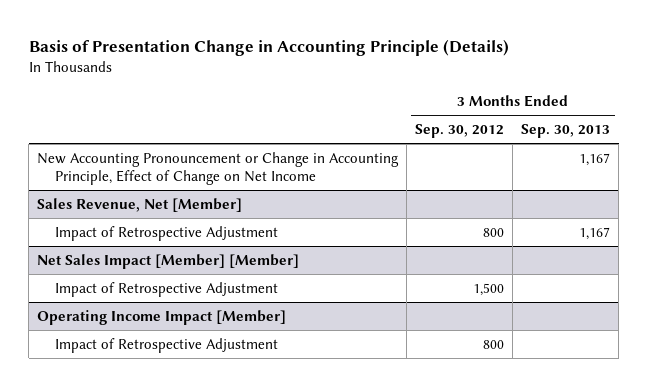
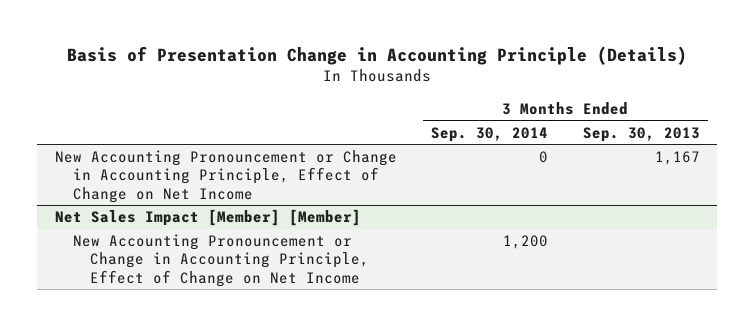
[415,123,505,138] Sep. 30, 2012 -> none
none -> [431,126,549,142] Sep. 30, 2014
[37,197,243,212] Sales Revenue, Net [Member] -> none
[54,225,278,241] Impact of Retrospective Adjustment -> none
[54,281,278,297] Impact of Retrospective Adjustment -> none
[37,309,287,325] Operating Income Impact [Member] -> none
[54,337,278,353] Impact of Retrospective Adjustment -> none
none -> [72,234,370,287] New Accounting Pronouncement or Change in Accounting Principle, Effect of Change on Net Income

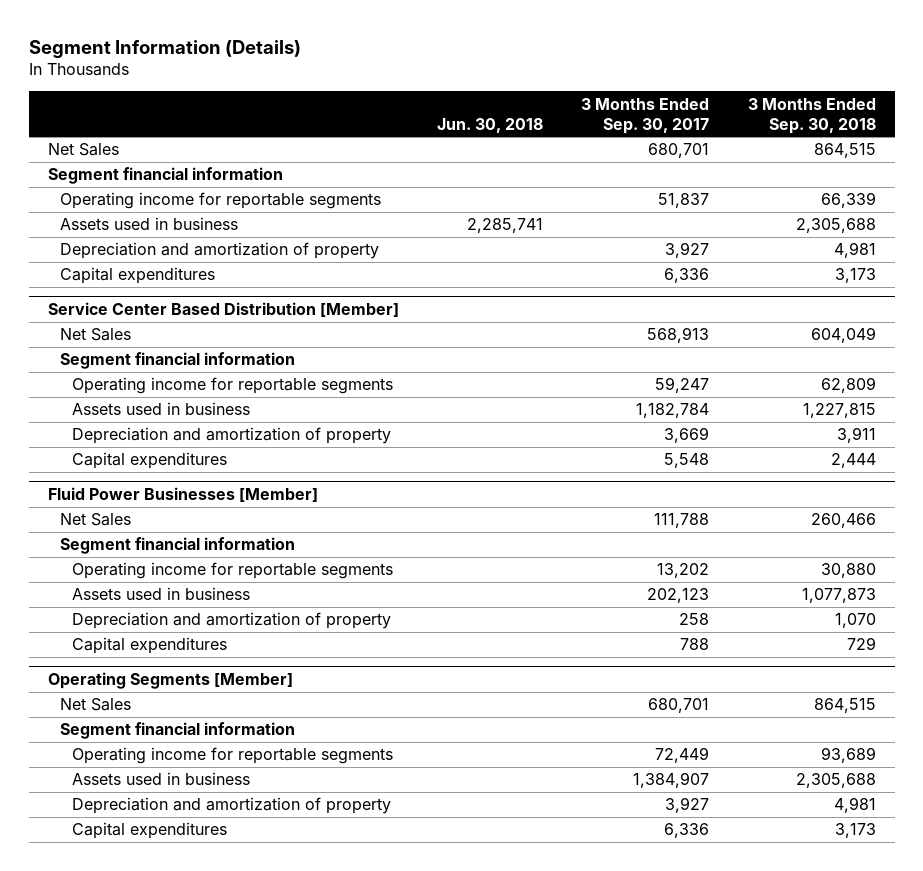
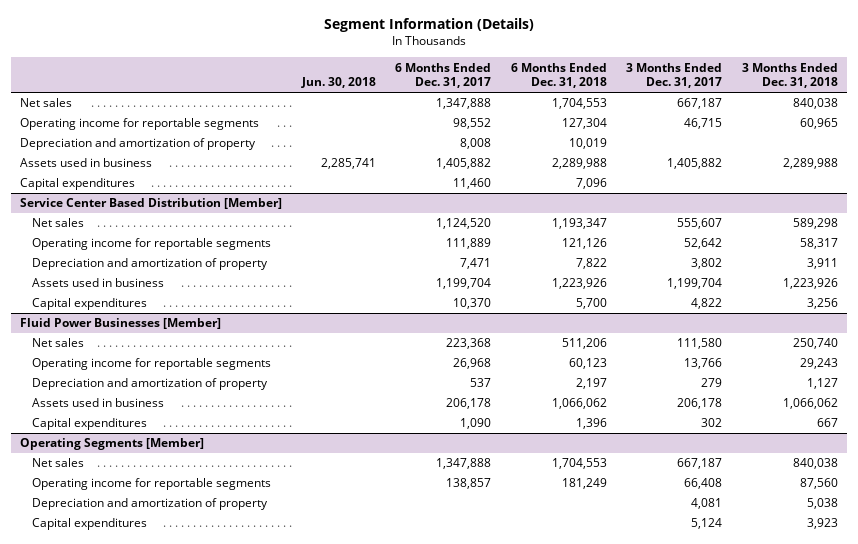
[581,97,710,134] 3 Months Ended Sep. 30, 2017 -> none
[747,97,876,134] 3 Months Ended Sep. 30, 2018 -> none
none -> [395,62,492,89] 6 Months Ended Dec. 31, 2017
none -> [510,62,607,89] 6 Months Ended Dec. 31, 2018
none -> [626,62,723,89] 3 Months Ended Dec. 31, 2017
none -> [741,62,838,89] 3 Months Ended Dec. 31, 2018
[47,167,283,185] Segment financial information -> none
[47,143,119,157] Net Sales -> [20,98,73,108] Net sales
[59,217,238,231] Assets used in business -> [20,158,153,168] Assets used in business
[59,352,295,370] Segment financial information -> none
[59,328,131,342] Net Sales -> [32,218,85,228] Net sales
[71,402,250,416] Assets used in business -> [32,278,165,288] Assets used in business
[59,537,295,555] Segment financial information -> none
[59,513,131,527] Net Sales -> [32,338,85,348] Net sales
[71,587,250,601] Assets used in business -> [32,398,165,408] Assets used in business
[59,722,295,740] Segment financial information -> none
[59,698,131,712] Net Sales -> [32,458,85,468] Net sales
[71,772,250,786] Assets used in business -> none

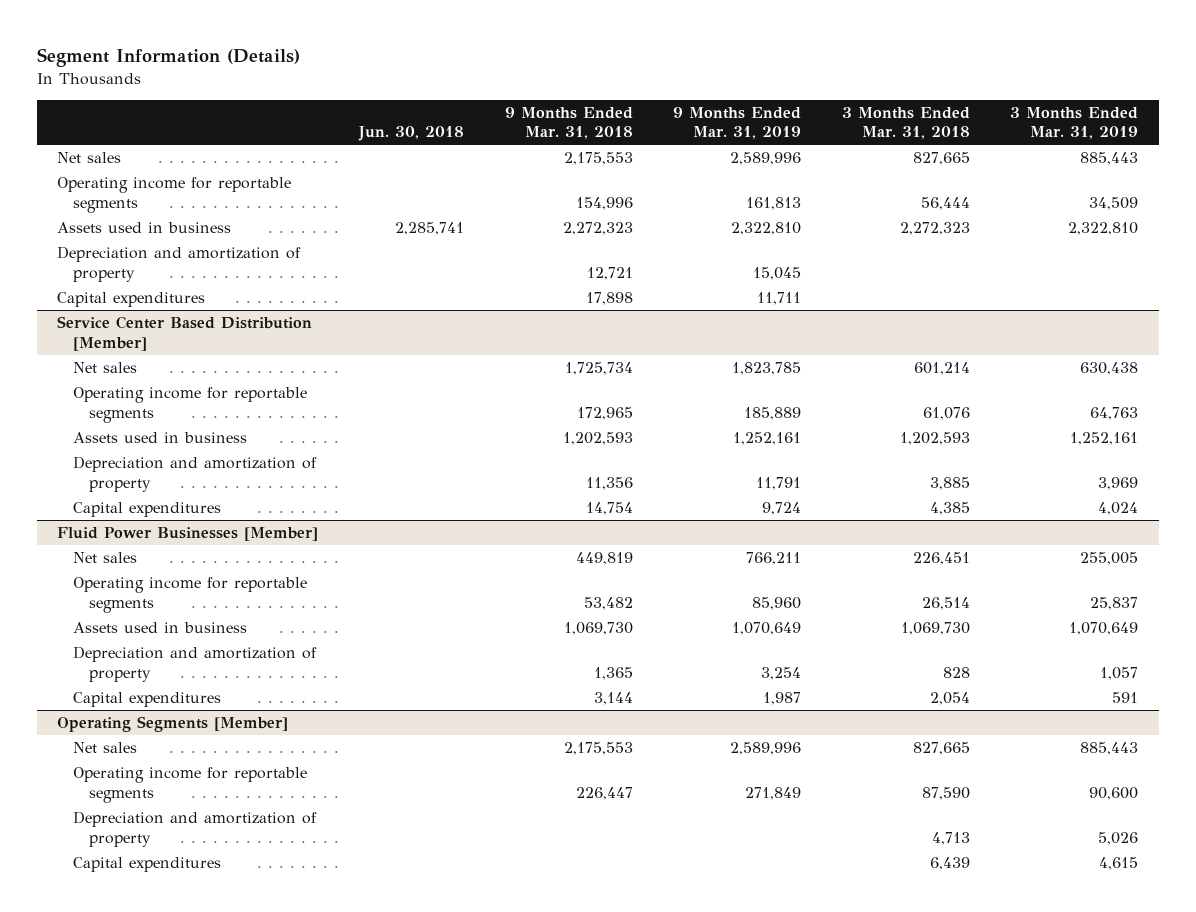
[395,62,492,89] 6 Months Ended Dec. 31, 2017 -> none
[510,62,607,89] 6 Months Ended Dec. 31, 2018 -> none
[626,62,723,89] 3 Months Ended Dec. 31, 2017 -> none
[741,62,838,89] 3 Months Ended Dec. 31, 2018 -> none
none -> [504,106,633,140] 9 Months Ended Mar. 31, 2018
none -> [673,106,802,140] 9 Months Ended Mar. 31, 2019
none -> [841,106,970,140] 3 Months Ended Mar. 31, 2018
none -> [1010,106,1139,140] 3 Months Ended Mar. 31, 2019
[20,138,257,151] Depreciation and amortization of property -> [57,246,302,282] Depreciation and amortization of property
[32,258,269,271] Depreciation and amortization of property -> [72,456,317,492] Depreciation and amortization of property
[32,378,269,391] Depreciation and amortization of property -> [72,646,317,682] Depreciation and amortization of property

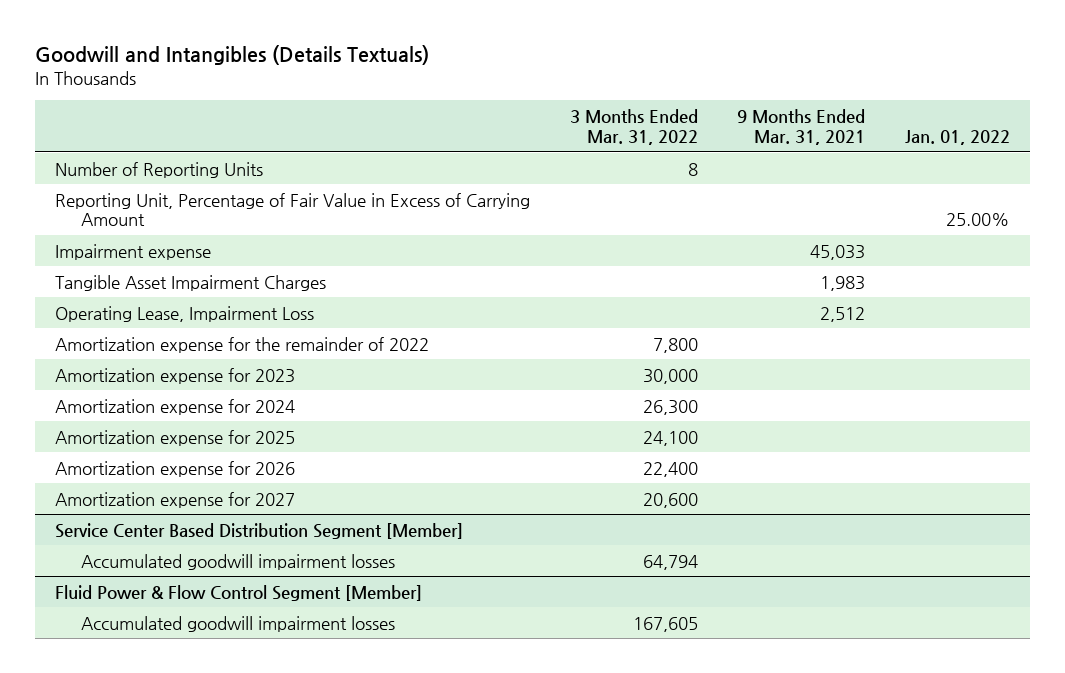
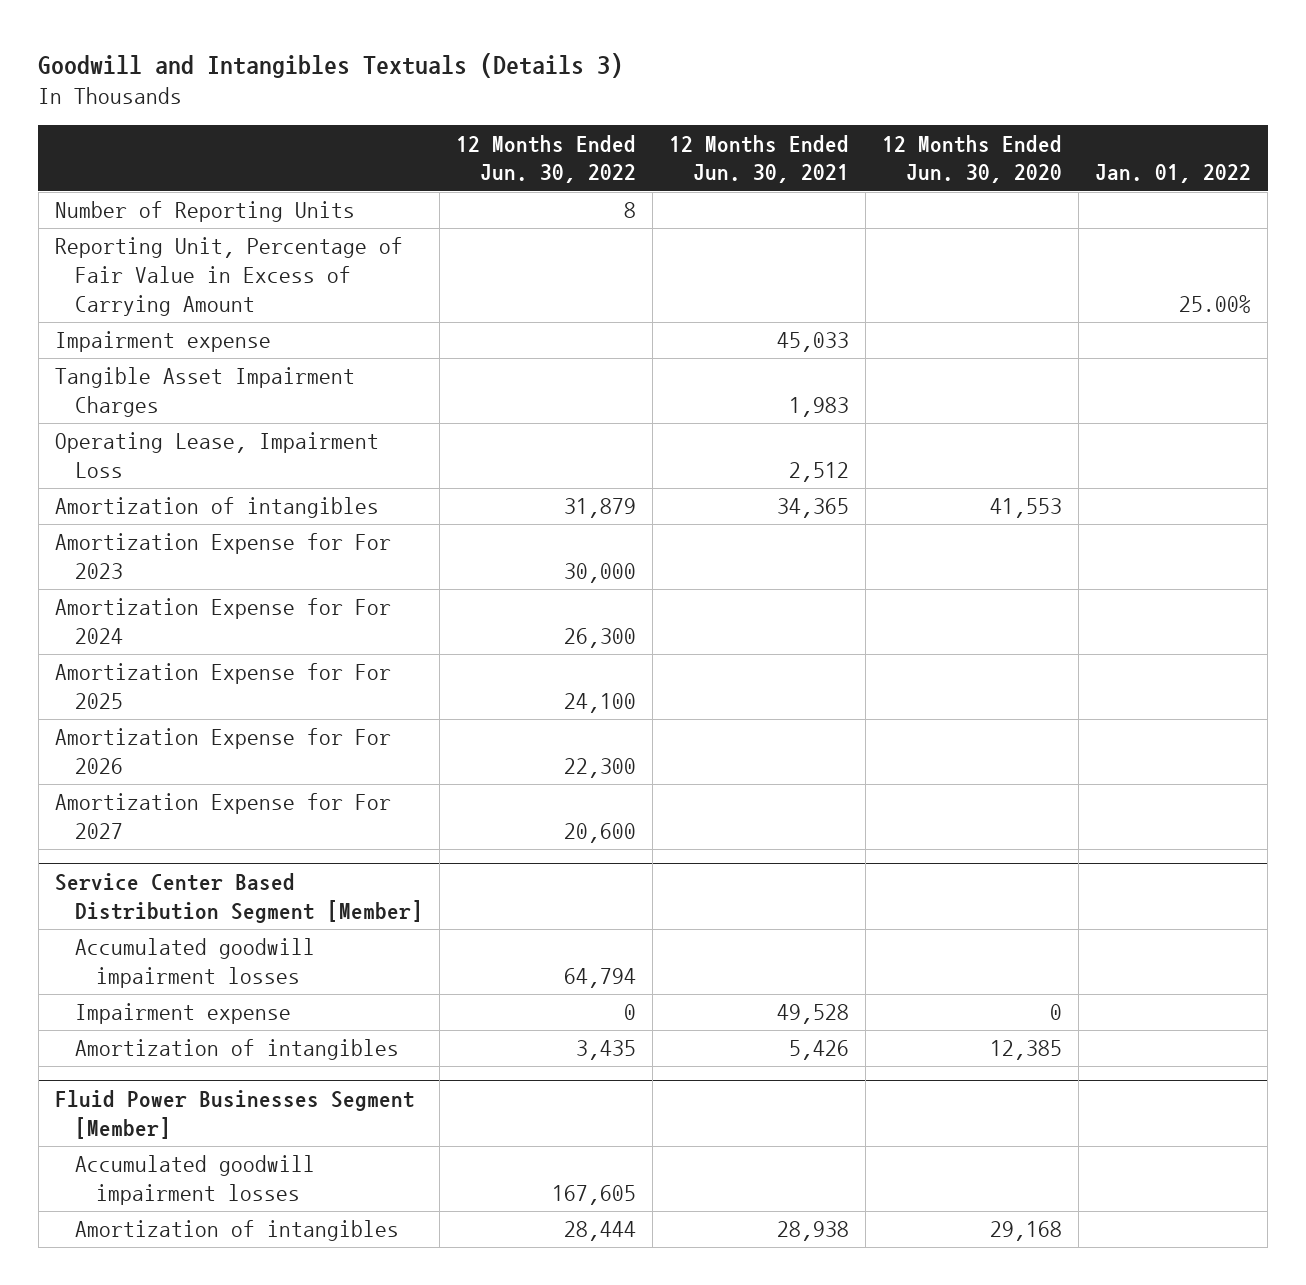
[35,45,430,66] Goodwill and Intangibles (Details Textuals) -> [38,52,624,78] Goodwill and Intangibles Textuals (Details 3)
[569,108,698,145] 3 Months Ended Mar. 31, 2022 -> none
[737,108,866,145] 9 Months Ended Mar. 31, 2021 -> none
none -> [456,134,637,184] 12 Months Ended Jun. 30, 2022
none -> [669,134,850,184] 12 Months Ended Jun. 30, 2021
none -> [882,134,1063,184] 12 Months Ended Jun. 30, 2020
[54,336,429,353] Amortization expense for the remainder of 2022 -> none
none -> [54,497,379,519] Amortization of intangibles
[54,367,295,384] Amortization expense for 2023 -> [54,533,391,580] Amortization Expense for For 2023
[54,398,295,415] Amortization expense for 2024 -> [54,598,391,645] Amortization Expense for For 2024
[54,429,295,446] Amortization expense for 2025 -> [54,663,391,710] Amortization Expense for For 2025
[54,460,295,477] Amortization expense for 2026 -> [54,728,391,775] Amortization Expense for For 2026
[54,491,295,508] Amortization expense for 2027 -> [54,793,391,840] Amortization Expense for For 2027
none -> [75,1003,292,1025] Impairment expense
none -> [75,1039,400,1061] Amortization of intangibles
[54,584,422,601] Fluid Power & Flow Control Segment [Member] -> [54,1089,415,1139] Fluid Power Businesses Segment [Member]
none -> [75,1220,400,1242] Amortization of intangibles

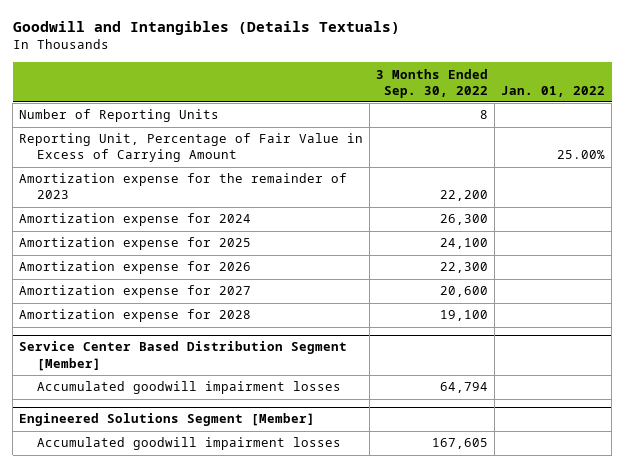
[38,52,624,78] Goodwill and Intangibles Textuals (Details 3) -> [12,21,400,36] Goodwill and Intangibles (Details Textuals)
[456,134,637,184] 12 Months Ended Jun. 30, 2022 -> none
[669,134,850,184] 12 Months Ended Jun. 30, 2021 -> none
[882,134,1063,184] 12 Months Ended Jun. 30, 2020 -> none
none -> [376,68,489,98] 3 Months Ended Sep. 30, 2022
[54,331,271,353] Impairment expense -> none
[54,367,355,418] Tangible Asset Impairment Charges -> none
[54,432,379,479] Operating Lease, Impairment Loss -> none
[54,497,379,519] Amortization of intangibles -> none
none -> [19,173,348,200] Amortization expense for the remainder of 2023
[54,533,391,580] Amortization Expense for For 2023 -> [19,213,252,227] Amortization expense for 2024
[54,598,391,645] Amortization Expense for For 2024 -> [19,237,252,251] Amortization expense for 2025
[54,663,391,710] Amortization Expense for For 2025 -> [19,261,252,275] Amortization expense for 2026
[54,728,391,775] Amortization Expense for For 2026 -> [19,285,252,299] Amortization expense for 2027
[54,793,391,840] Amortization Expense for For 2027 -> [19,309,252,323] Amortization expense for 2028
[75,1003,292,1025] Impairment expense -> none
[75,1039,400,1061] Amortization of intangibles -> none
[54,1089,415,1139] Fluid Power Businesses Segment [Member] -> none
[75,1155,316,1206] Accumulated goodwill impairment losses -> none
[75,1220,400,1242] Amortization of intangibles -> none
none -> [19,413,316,427] Engineered Solutions Segment [Member]
none -> [36,437,341,451] Accumulated goodwill impairment losses

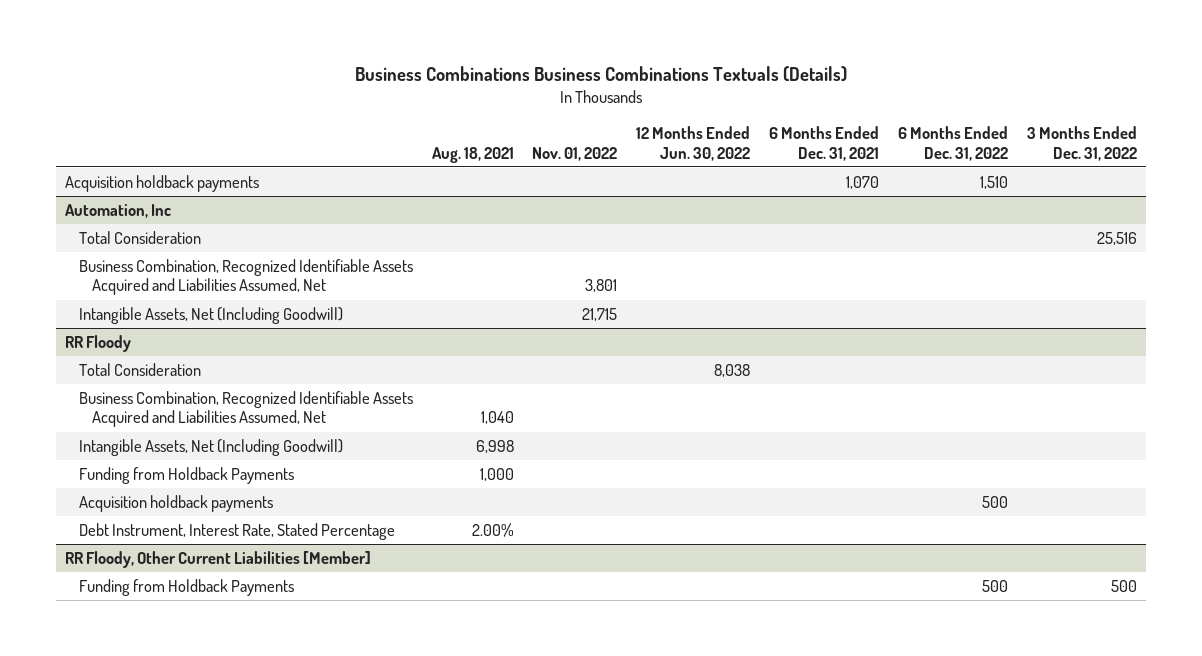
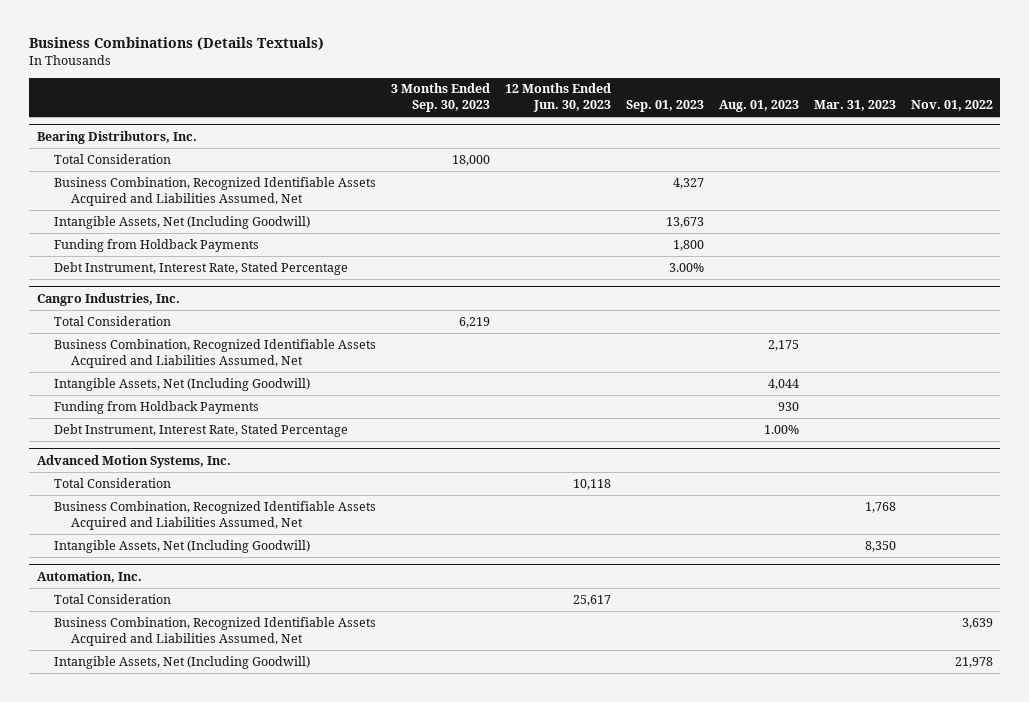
[355,66,848,83] Business Combinations Business Combinations Textuals (Details) -> [29,37,325,51] Business Combinations (Details Textuals)
[431,146,514,163] Aug. 18, 2021 -> none
[636,126,751,161] 12 Months Ended Jun. 30, 2022 -> none
[769,126,880,161] 6 Months Ended Dec. 31, 2021 -> none
[898,126,1009,161] 6 Months Ended Dec. 31, 2022 -> none
[1026,126,1137,161] 3 Months Ended Dec. 31, 2022 -> none
none -> [390,83,490,113] 3 Months Ended Sep. 30, 2023
none -> [504,83,611,113] 12 Months Ended Jun. 30, 2023
none -> [625,100,704,113] Sep. 01, 2023
none -> [718,100,799,113] Aug. 01, 2023
none -> [813,100,896,112] Mar. 31, 2023
[65,175,260,193] Acquisition holdback payments -> none
none -> [36,130,197,144] Bearing Distributors, Inc.
none -> [54,153,172,164] Total Consideration
none -> [54,176,377,206] Business Combination, Recognized Identifiable Assets Acquired and Liabilities Assumed, Net
none -> [54,215,311,229] Intangible Assets, Net (Including Goodwill)
none -> [54,238,260,252] Funding from Holdback Payments
none -> [54,261,349,275] Debt Instrument, Interest Rate, Stated Percentage
none -> [36,292,180,306] Cangro Industries, Inc.
none -> [54,315,172,326] Total Consideration
none -> [54,338,377,368] Business Combination, Recognized Identifiable Assets Acquired and Liabilities Assumed, Net
none -> [54,377,311,391] Intangible Assets, Net (Including Goodwill)
none -> [54,400,260,414] Funding from Holdback Payments
none -> [54,423,349,437] Debt Instrument, Interest Rate, Stated Percentage
none -> [36,454,231,468] Advanced Motion Systems, Inc.
none -> [54,477,172,488] Total Consideration
none -> [54,500,377,530] Business Combination, Recognized Identifiable Assets Acquired and Liabilities Assumed, Net
none -> [54,539,311,553] Intangible Assets, Net (Including Goodwill)
[65,204,172,219] Automation, Inc -> [36,570,142,583] Automation, Inc.
[65,335,132,353] RR Floody -> none
[78,363,201,377] Total Consideration -> none
[78,391,413,428] Business Combination, Recognized Identifiable Assets Acquired and Liabilities Assumed, Net -> none
[78,439,343,457] Intangible Assets, Net (Including Goodwill) -> none
[78,467,294,485] Funding from Holdback Payments -> none
[78,495,273,513] Acquisition holdback payments -> none
[78,523,395,541] Debt Instrument, Interest Rate, Stated Percentage -> none
[65,551,372,569] RR Floody, Other Current Liabilities [Member] -> none
[78,579,294,597] Funding from Holdback Payments -> none
[585,279,618,293] 3,801 -> [961,617,993,629] 3,639
[582,308,618,322] 21,715 -> [954,656,993,668] 21,978

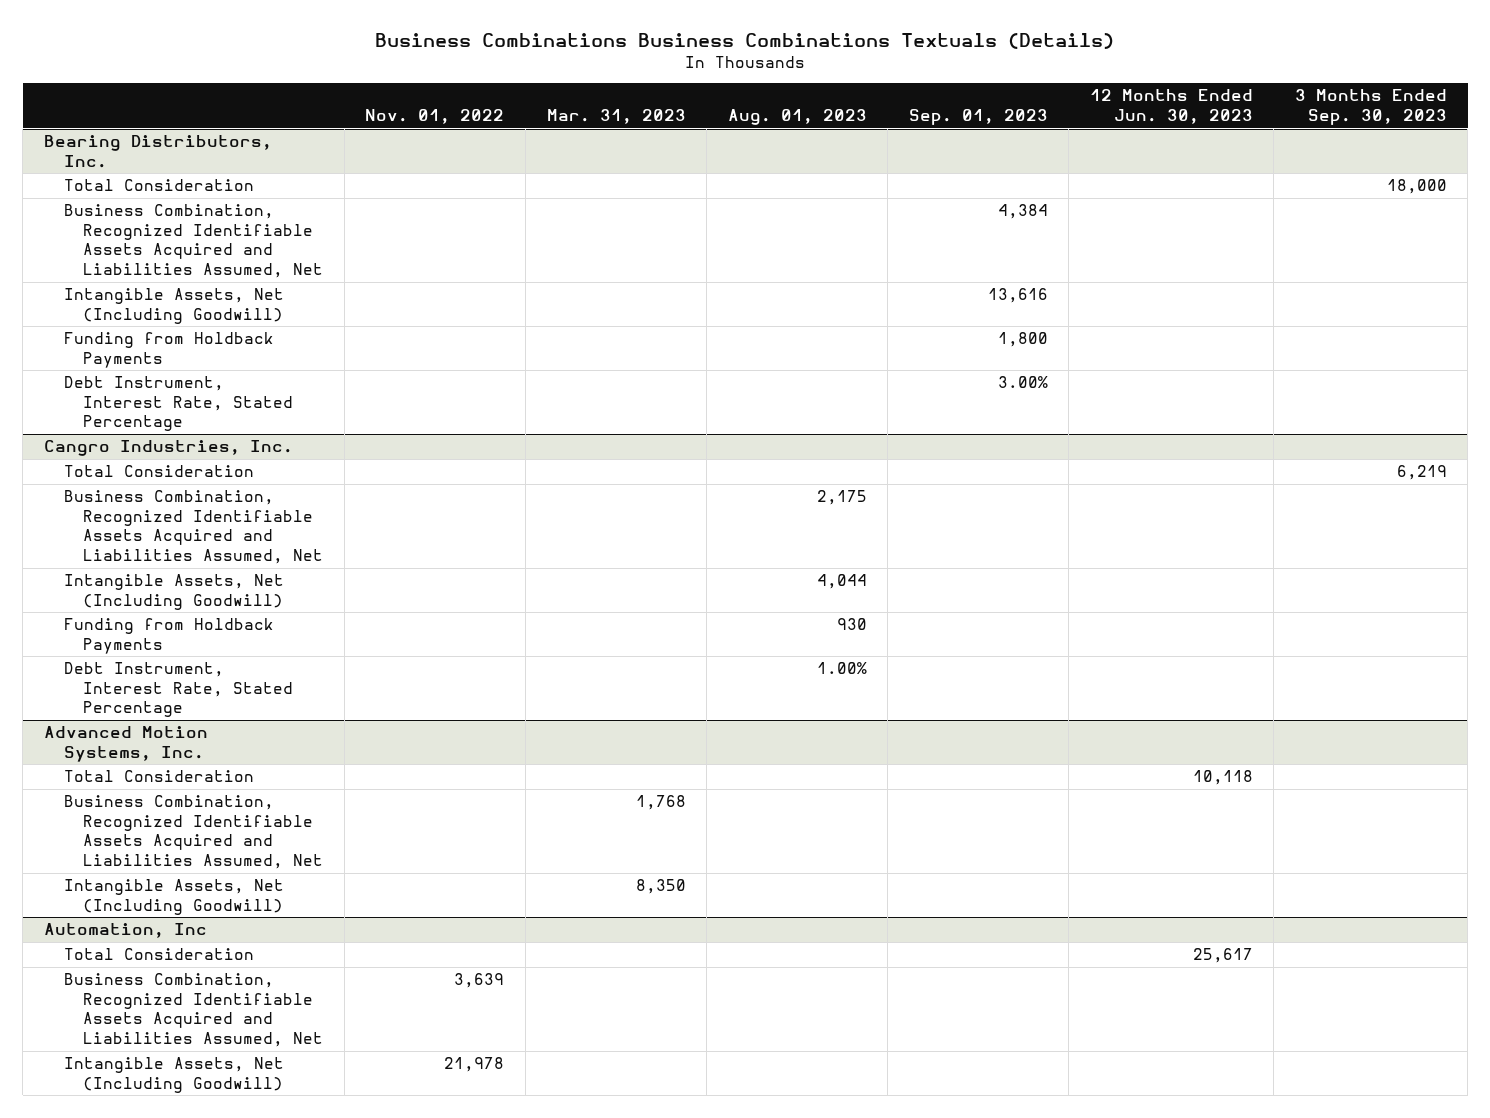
[29,37,325,51] Business Combinations (Details Textuals) -> [375,32,1115,49] Business Combinations Business Combinations Textuals (Details)
[672,177,704,189] 4,327 -> [997,204,1048,220] 4,384
[665,216,704,228] 13,673 -> [987,288,1048,304] 13,616
[36,570,142,583] Automation, Inc. -> [43,923,207,939] Automation, Inc

